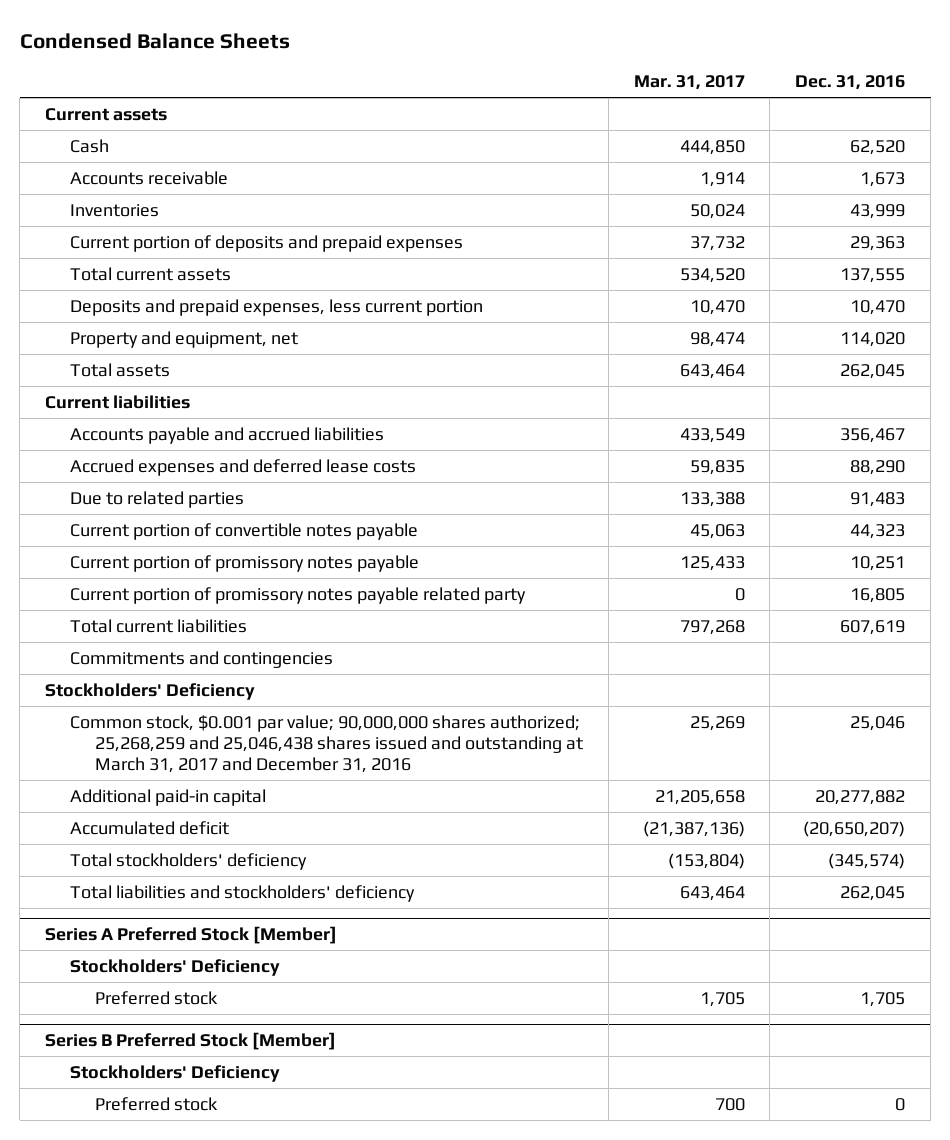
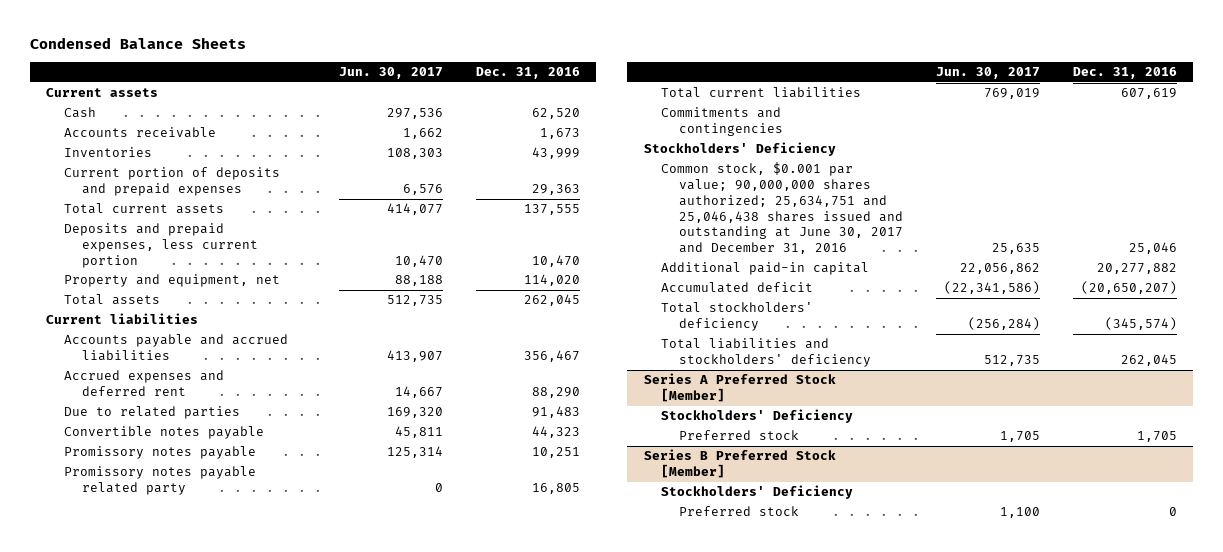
[633,75,745,91] Mar. 31, 2017 -> none
none -> [338,67,443,80] Jun. 30, 2017
[69,458,416,476] Accrued expenses and deferred lease costs -> [64,370,225,397] Accrued expenses and deferred rent
[69,522,418,540] Current portion of convertible notes payable -> [64,426,265,440] Convertible notes payable
[69,554,419,572] Current portion of promissory notes payable -> [64,446,257,460] Promissory notes payable
[69,586,526,604] Current portion of promissory notes payable related party -> [64,466,257,496] Promissory notes payable related party
[69,714,583,774] Common stock, $0.001 par value; 90,000,000 shares authorized; 25,268,259 and 25,046,438 shares issued and outstanding at March 31, 2017 and December 31, 2016 -> [661,162,904,255] Common stock, $0.001 par value; 90,000,000 shares authorized; 25,634,751 and 25,046,438 shares issued and outstanding at June 30, 2017 and December 31, 2016

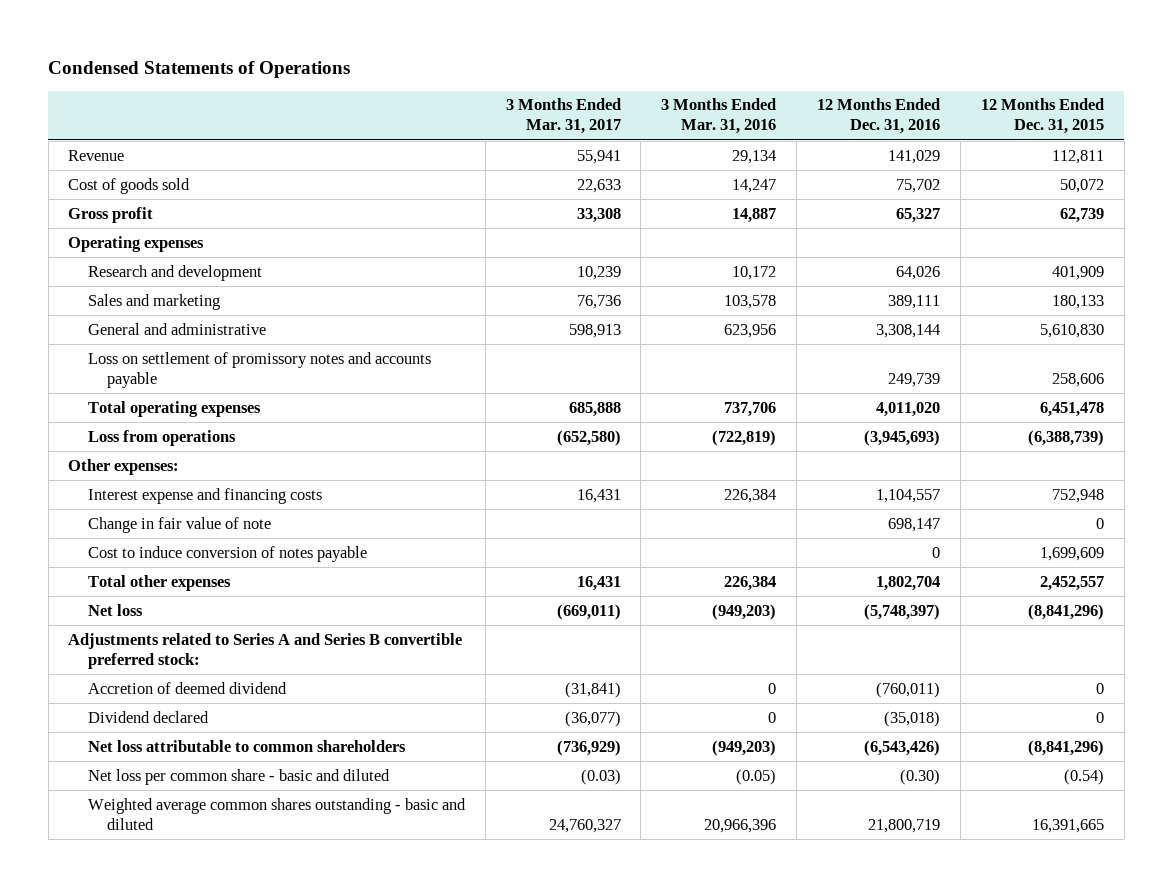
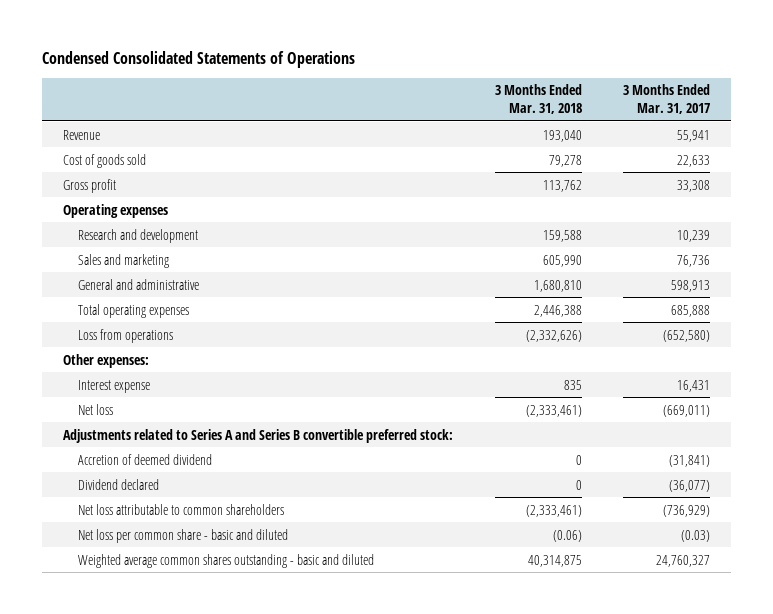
[48,60,351,78] Condensed Statements of Operations -> [42,50,356,68] Condensed Consolidated Statements of Operations
[661,98,777,135] 3 Months Ended Mar. 31, 2016 -> none
[817,98,941,135] 12 Months Ended Dec. 31, 2016 -> none
[980,98,1104,135] 12 Months Ended Dec. 31, 2015 -> none
none -> [494,84,582,115] 3 Months Ended Mar. 31, 2018
[87,351,431,388] Loss on settlement of promissory notes and accounts payable -> none
[87,516,271,533] Change in fair value of note -> none
[87,545,367,562] Cost to induce conversion of notes payable -> none
[87,574,231,591] Total other expenses -> none
[87,487,322,504] Interest expense and financing costs -> [77,379,150,393] Interest expense

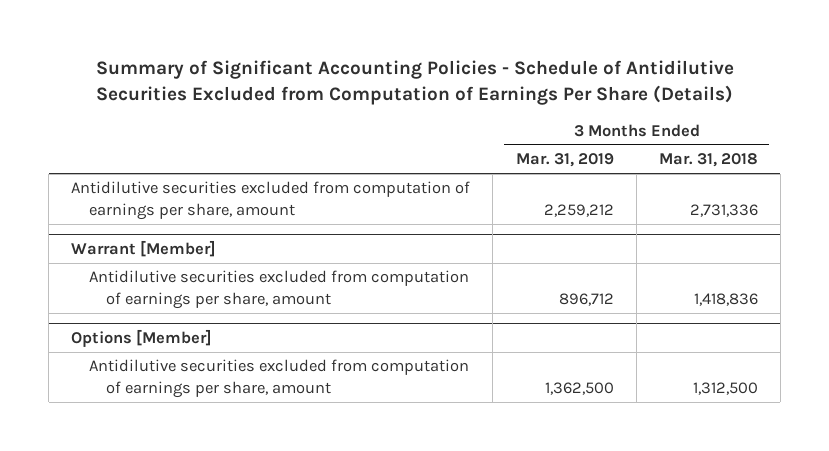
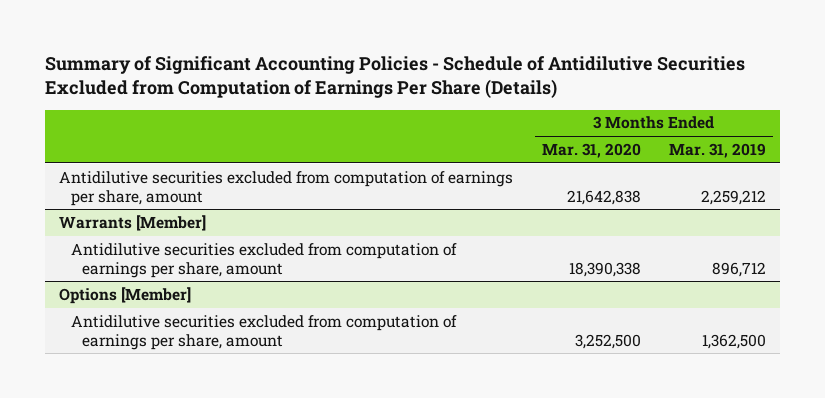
[658,153,758,168] Mar. 31, 2018 -> none
none -> [541,142,641,158] Mar. 31, 2020
[71,239,217,257] Warrant [Member] -> [59,214,207,231] Warrants [Member]

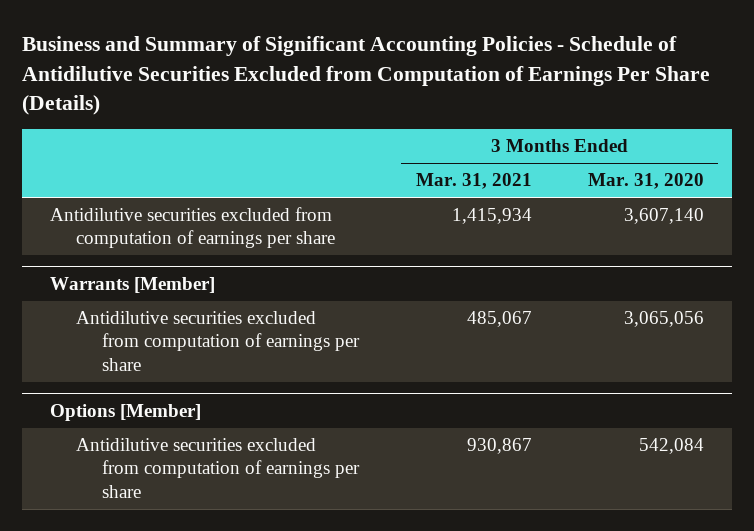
[45,55,746,98] Summary of Significant Accounting Policies - Schedule of Antidilutive Securities Excluded from Computation of Earnings Per Share (Details) -> [22,36,711,116] Business and Summary of Significant Accounting Policies - Schedule of Antidilutive Securities Excluded from Computation of Earnings Per Share (Details)
[669,142,767,158] Mar. 31, 2019 -> none
none -> [415,173,532,190] Mar. 31, 2021
[59,170,514,206] Antidilutive securities excluded from computation of earnings per share, amount -> [50,207,336,249] Antidilutive securities excluded from computation of earnings per share
[566,189,641,205] 21,642,838 -> [623,208,704,225] 3,607,140
[70,242,457,278] Antidilutive securities excluded from computation of earnings per share, amount -> [76,311,361,371] Antidilutive securities excluded from computation of earnings per share
[568,261,641,277] 18,390,338 -> [623,311,704,328] 3,065,056
[70,314,457,350] Antidilutive securities excluded from computation of earnings per share, amount -> [76,438,361,498] Antidilutive securities excluded from computation of earnings per share
[574,333,641,349] 3,252,500 -> [638,438,704,455] 542,084

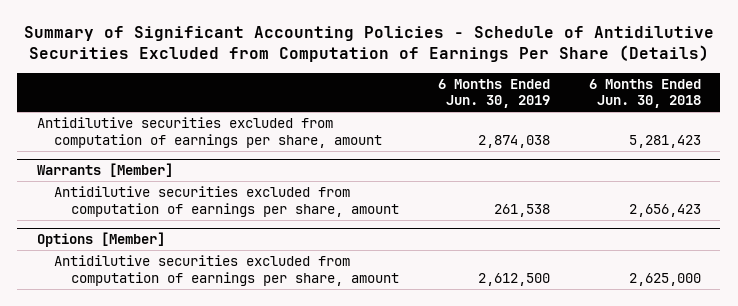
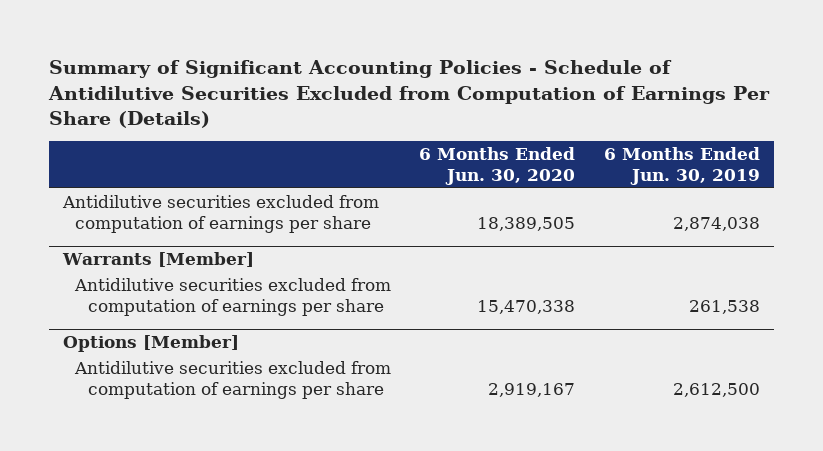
[588,78,701,109] 6 Months Ended Jun. 30, 2018 -> none
none -> [419,147,576,185] 6 Months Ended Jun. 30, 2020
[36,116,382,148] Antidilutive securities excluded from computation of earnings per share, amount -> [61,194,379,233] Antidilutive securities excluded from computation of earnings per share
[53,185,400,217] Antidilutive securities excluded from computation of earnings per share, amount -> [74,277,392,316] Antidilutive securities excluded from computation of earnings per share
[53,254,400,286] Antidilutive securities excluded from computation of earnings per share, amount -> [74,360,392,399] Antidilutive securities excluded from computation of earnings per share

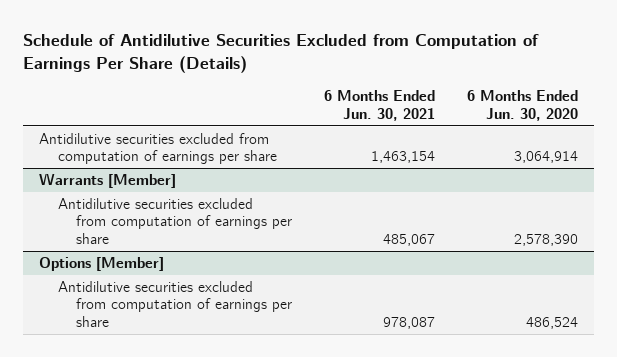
[47,60,770,128] Summary of Significant Accounting Policies - Schedule of Antidilutive Securities Excluded from Computation of Earnings Per Share (Details) -> [23,34,540,74] Schedule of Antidilutive Securities Excluded from Computation of Earnings Per Share (Details)
[603,147,760,185] 6 Months Ended Jun. 30, 2019 -> none
none -> [323,90,435,121] 6 Months Ended Jun. 30, 2021
[477,216,576,231] 18,389,505 -> [513,151,578,164] 3,064,914
[477,299,576,314] 15,470,338 -> [513,233,578,246] 2,578,390
[488,382,576,397] 2,919,167 -> [525,316,578,329] 486,524

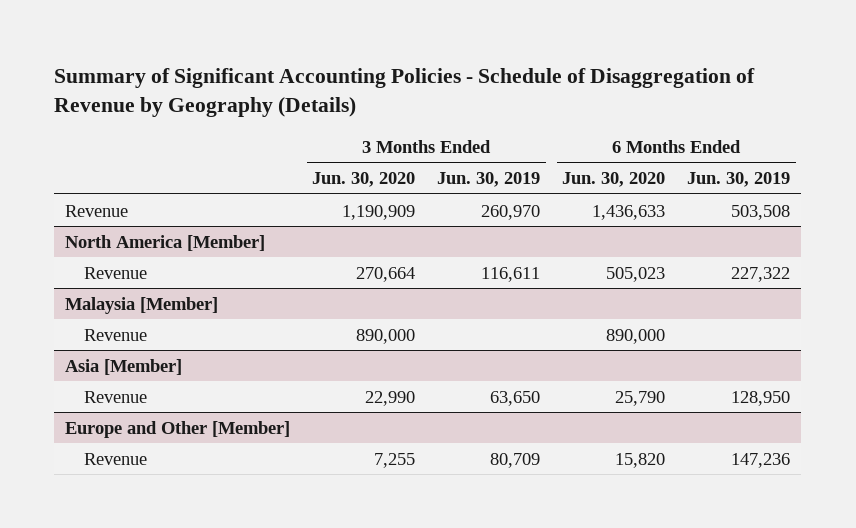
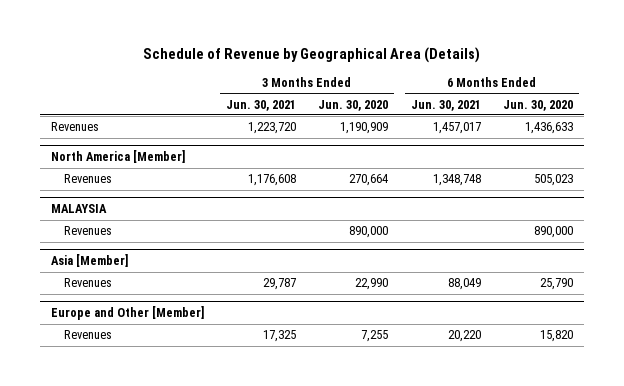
[54,68,756,118] Summary of Significant Accounting Policies - Schedule of Disaggregation of Revenue by Geography (Details) -> [142,46,480,63] Schedule of Revenue by Geographical Area (Details)
[437,172,541,188] Jun. 30, 2019 -> none
[687,172,791,188] Jun. 30, 2019 -> none
none -> [226,99,297,111] Jun. 30, 2021
none -> [410,99,481,111] Jun. 30, 2021
[65,204,129,217] Revenue -> [50,122,99,132] Revenues
[84,266,148,279] Revenue -> [64,174,113,184] Revenues
[65,296,219,314] Malaysia [Member] -> [50,204,107,214] MALAYSIA
[84,328,148,341] Revenue -> [64,226,113,236] Revenues
[84,390,148,403] Revenue -> [64,278,113,288] Revenues
[84,452,148,465] Revenue -> [64,330,113,340] Revenues

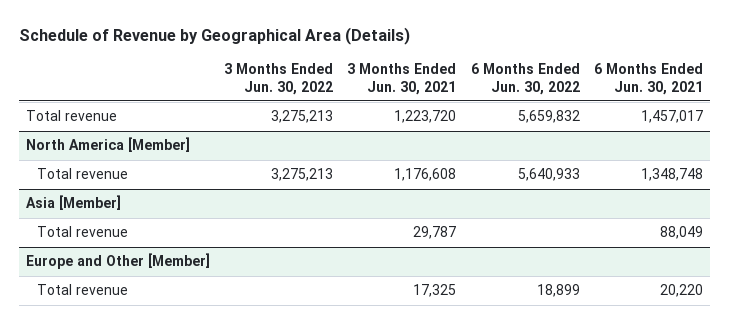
[318,99,389,111] Jun. 30, 2020 -> none
[503,99,574,111] Jun. 30, 2020 -> none
none -> [224,62,334,95] 3 Months Ended Jun. 30, 2022
none -> [470,62,580,95] 6 Months Ended Jun. 30, 2022
[50,122,99,132] Revenues -> [25,110,117,122] Total revenue
[50,204,107,214] MALAYSIA -> none
[64,226,113,236] Revenues -> none
[64,174,113,184] Revenues -> [36,168,128,180] Total revenue
[64,278,113,288] Revenues -> [36,226,128,238] Total revenue
[64,330,113,340] Revenues -> [36,284,128,296] Total revenue

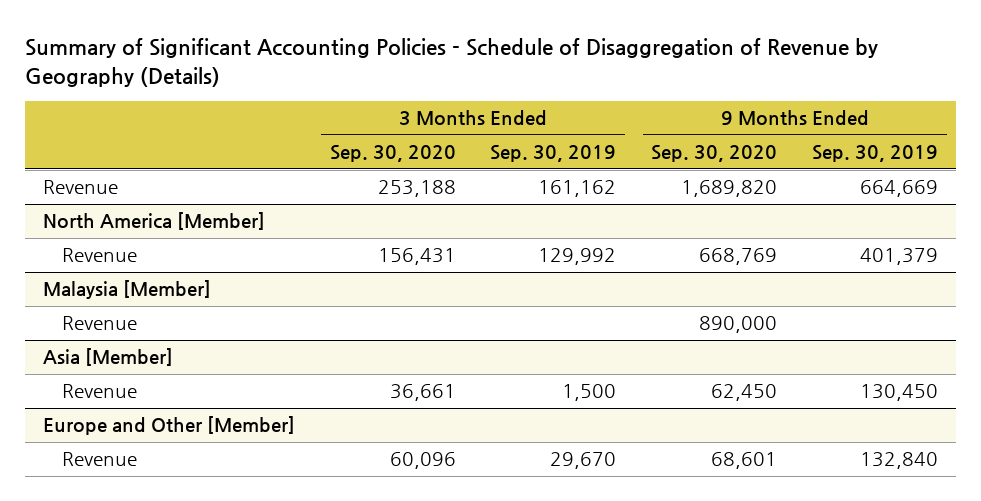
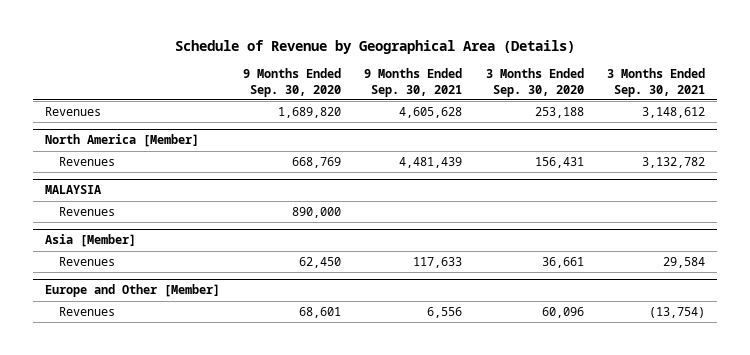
[25,37,879,87] Summary of Significant Accounting Policies - Schedule of Disaggregation of Revenue by Geography (Details) -> [174,40,575,55] Schedule of Revenue by Geographical Area (Details)
[490,145,617,163] Sep. 30, 2019 -> none
[812,145,939,163] Sep. 30, 2019 -> none
none -> [364,68,463,97] 9 Months Ended Sep. 30, 2021
none -> [607,68,706,97] 3 Months Ended Sep. 30, 2021
[42,180,118,195] Revenue -> [44,106,101,116] Revenues
[61,248,137,263] Revenue -> [59,156,116,166] Revenues
[42,280,211,300] Malaysia [Member] -> [44,185,102,195] MALAYSIA
[61,316,137,331] Revenue -> [59,206,116,216] Revenues
[61,384,137,399] Revenue -> [59,256,116,266] Revenues
[61,452,137,467] Revenue -> [59,306,116,316] Revenues

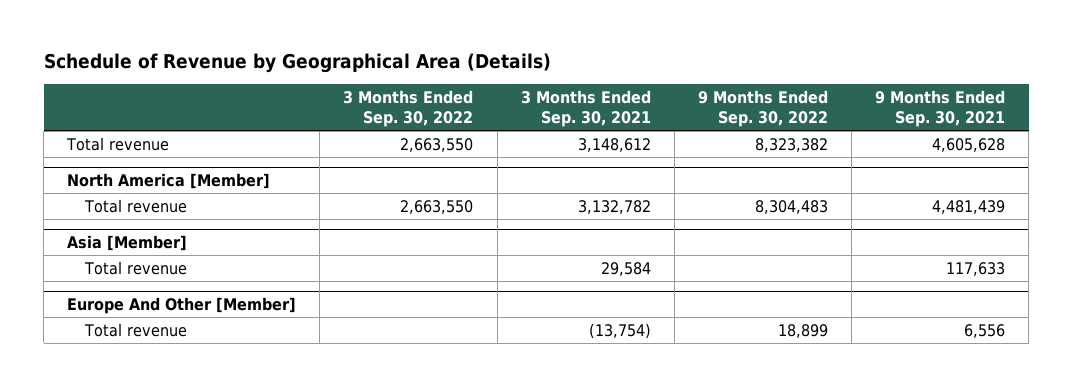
[242,68,341,97] 9 Months Ended Sep. 30, 2020 -> none
[485,68,584,97] 3 Months Ended Sep. 30, 2020 -> none
none -> [343,89,474,128] 3 Months Ended Sep. 30, 2022
none -> [698,89,829,128] 9 Months Ended Sep. 30, 2022
[44,106,101,116] Revenues -> [66,136,170,151] Total revenue
[44,185,102,195] MALAYSIA -> none
[59,206,116,216] Revenues -> none
[59,156,116,166] Revenues -> [83,198,187,213] Total revenue
[59,256,116,266] Revenues -> [83,260,187,275] Total revenue
[44,284,220,298] Europe and Other [Member] -> [67,296,297,314] Europe And Other [Member]
[59,306,116,316] Revenues -> [83,322,187,337] Total revenue

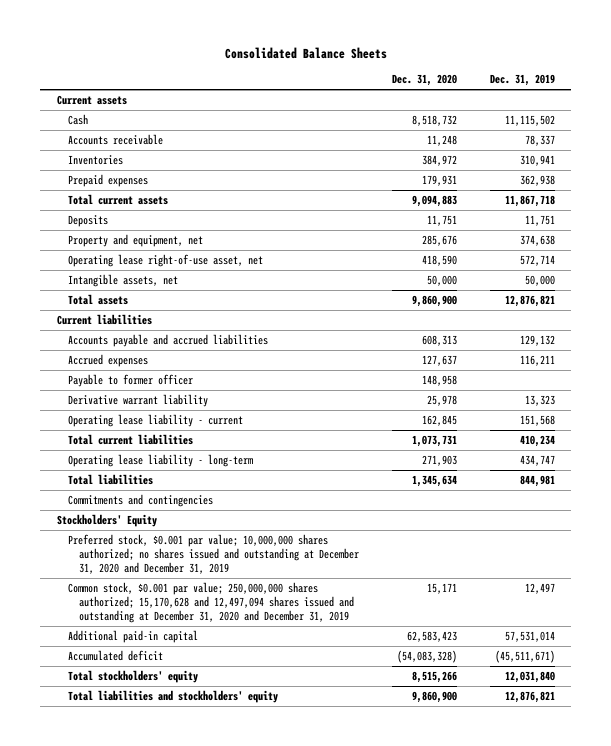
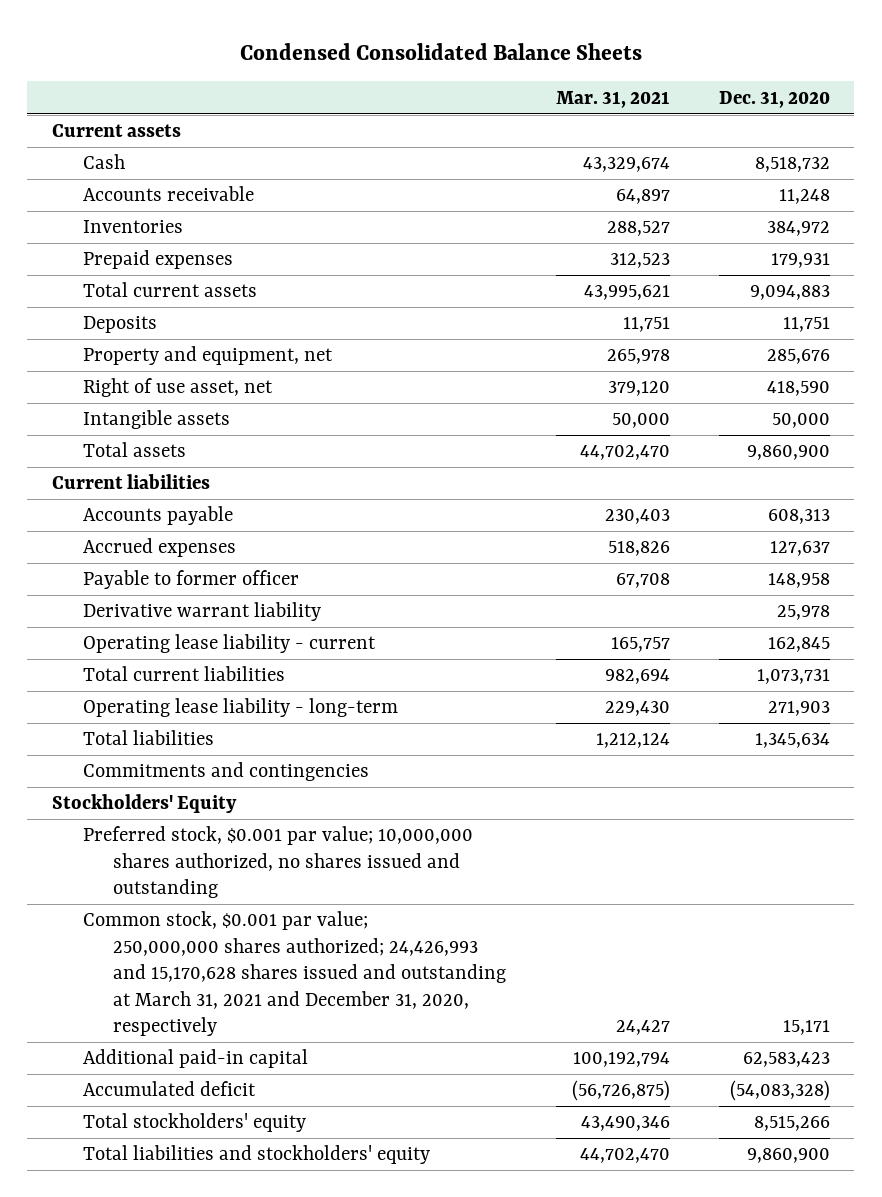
[224,46,387,59] Consolidated Balance Sheets -> [239,43,642,61] Condensed Consolidated Balance Sheets
[489,74,555,87] Dec. 31, 2019 -> none
none -> [555,90,670,108] Mar. 31, 2021
[67,253,263,267] Operating lease right-of-use asset, net -> [82,378,273,398] Right of use asset, net
[67,273,178,287] Intangible assets, net -> [82,410,230,430] Intangible assets
[67,333,268,347] Accounts payable and accrued liabilities -> [82,506,233,526] Accounts payable
[67,533,359,575] Preferred stock, $0.001 par value; 10,000,000 shares authorized; no shares issued and outstanding at December 31, 2020 and December 31, 2019 -> [82,826,473,899] Preferred stock, $0.001 par value; 10,000,000 shares authorized, no shares issued and outstanding
[67,581,354,624] Common stock, $0.001 par value; 250,000,000 shares authorized; 15,170,628 and 12,497,094 shares issued and outstanding at December 31, 2020 and December 31, 2019 -> [82,911,507,1037] Common stock, $0.001 par value; 250,000,000 shares authorized; 24,426,993 and 15,170,628 shares issued and outstanding at March 31, 2021 and December 31, 2020, respectively

